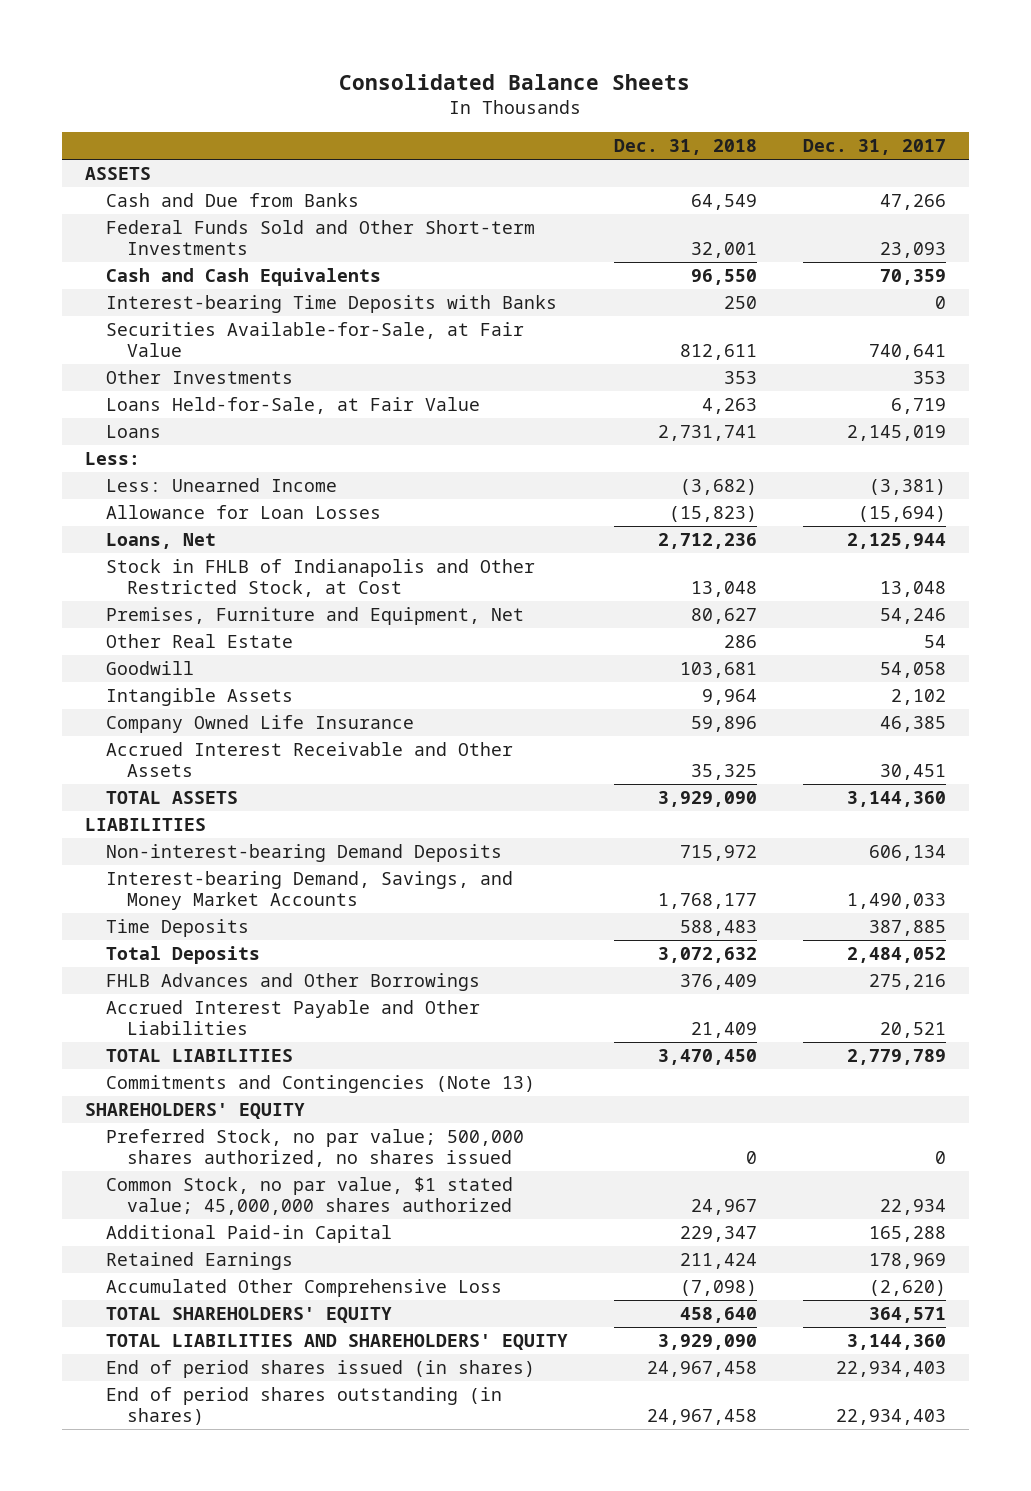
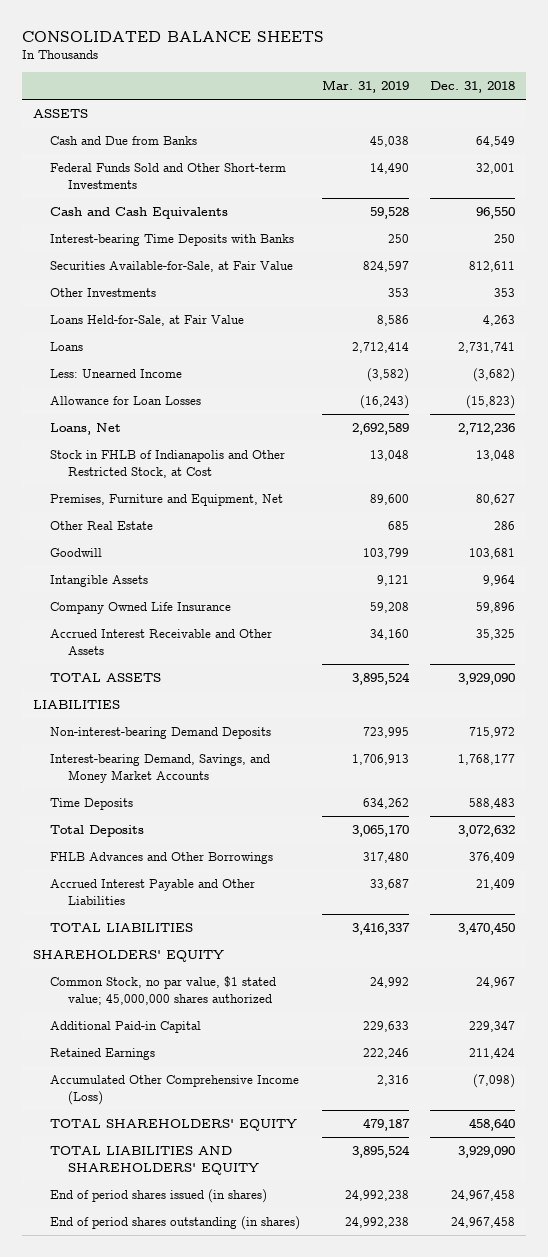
[339,73,691,90] Consolidated Balance Sheets -> [21,30,324,42] CONSOLIDATED BALANCE SHEETS
[802,139,946,156] Dec. 31, 2017 -> none
none -> [321,80,409,94] Mar. 31, 2019
[84,451,140,465] Less: -> none
[105,1074,535,1093] Commitments and Contingencies (Note 13) -> none
[105,1128,524,1167] Preferred Stock, no par value; 500,000 shares authorized, no shares issued -> none
[105,1278,502,1297] Accumulated Other Comprehensive Loss -> [50,1074,300,1105] Accumulated Other Comprehensive Income (Loss)

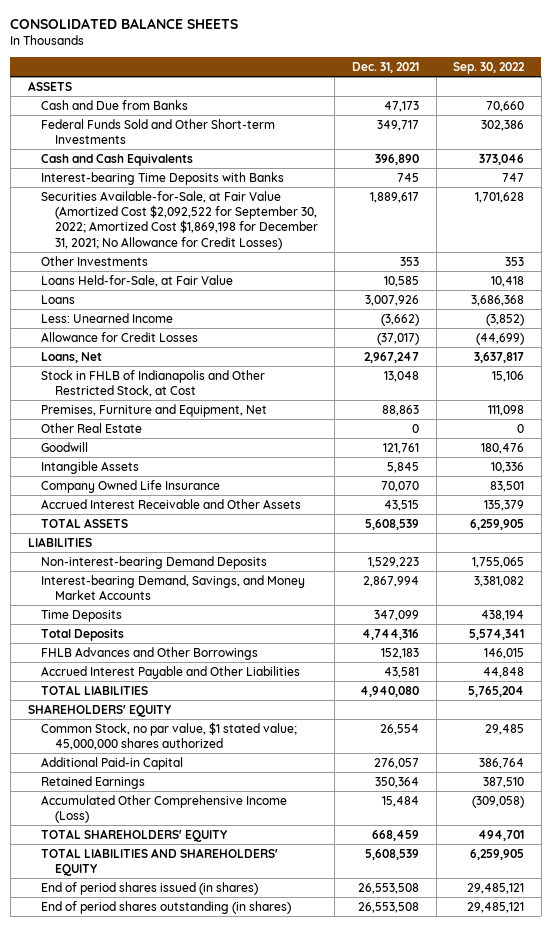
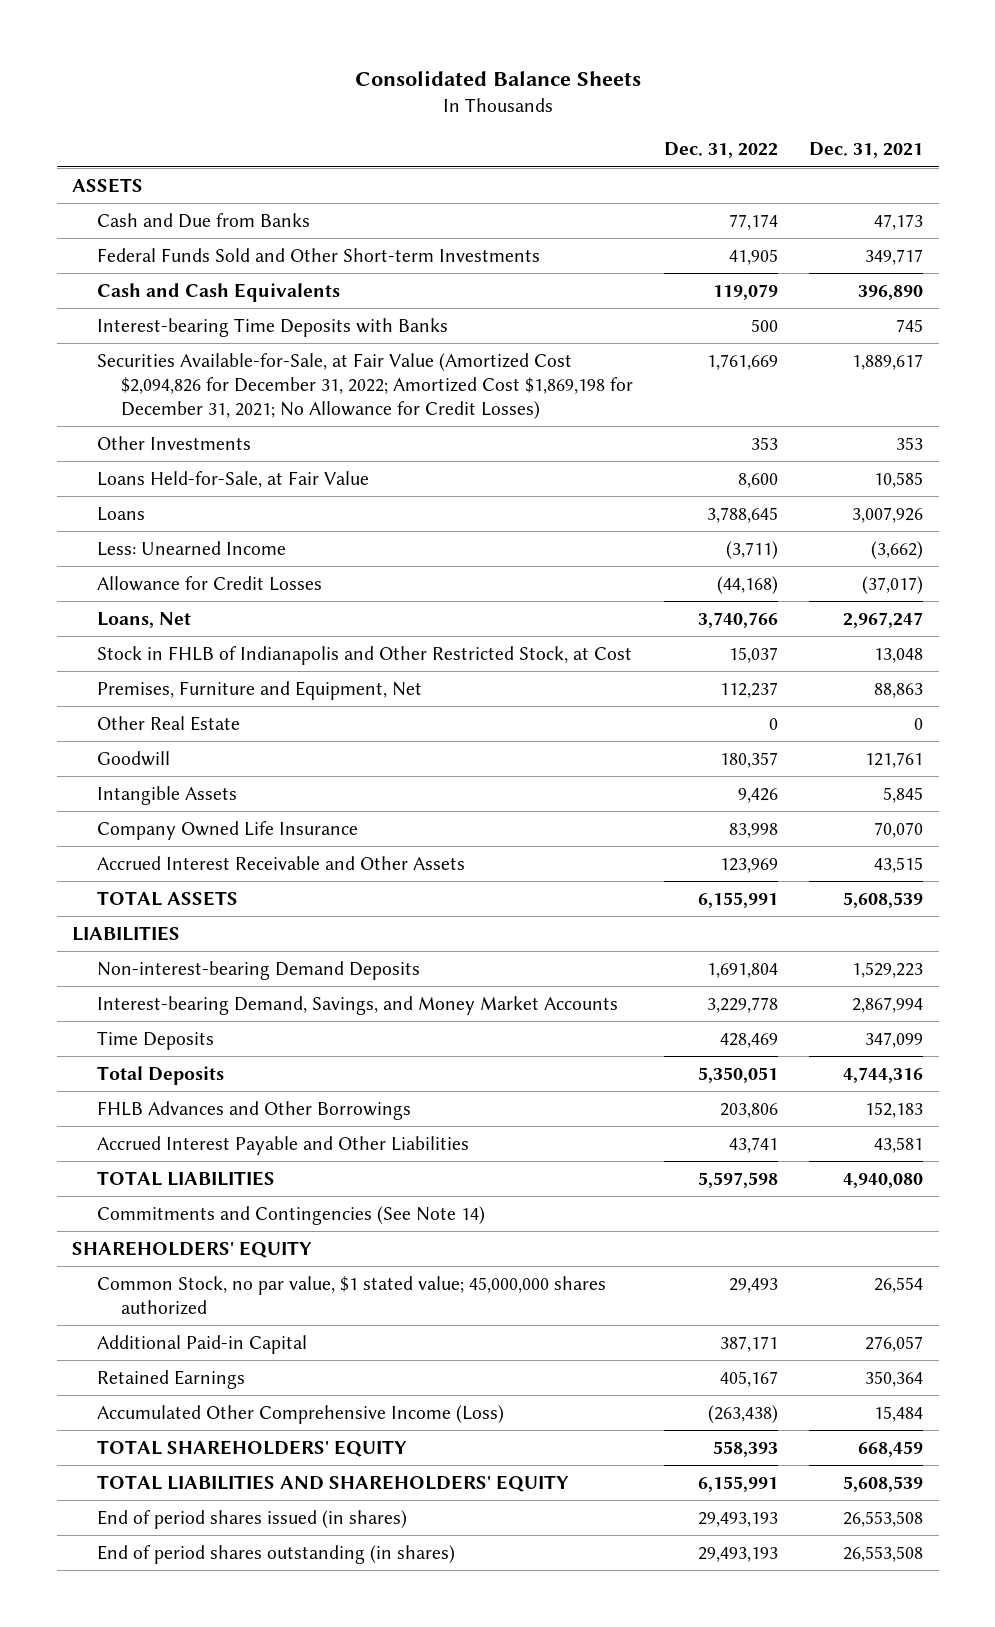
[10,17,239,29] CONSOLIDATED BALANCE SHEETS -> [354,70,641,87] Consolidated Balance Sheets
[453,61,526,74] Sep. 30, 2022 -> none
none -> [664,142,779,159] Dec. 31, 2022
[41,190,318,250] Securities Available-for-Sale, at Fair Value (Amortized Cost $2,092,522 for September 30, 2022; Amortized Cost $1,869,198 for December 31, 2021; No Allowance for Credit Losses) -> [96,352,633,419] Securities Available-for-Sale, at Fair Value (Amortized Cost $2,094,826 for December 31, 2022; Amortized Cost $1,869,198 for December 31, 2021; No Allowance for Credit Losses)
none -> [96,1205,485,1225] Commitments and Contingencies (See Note 14)

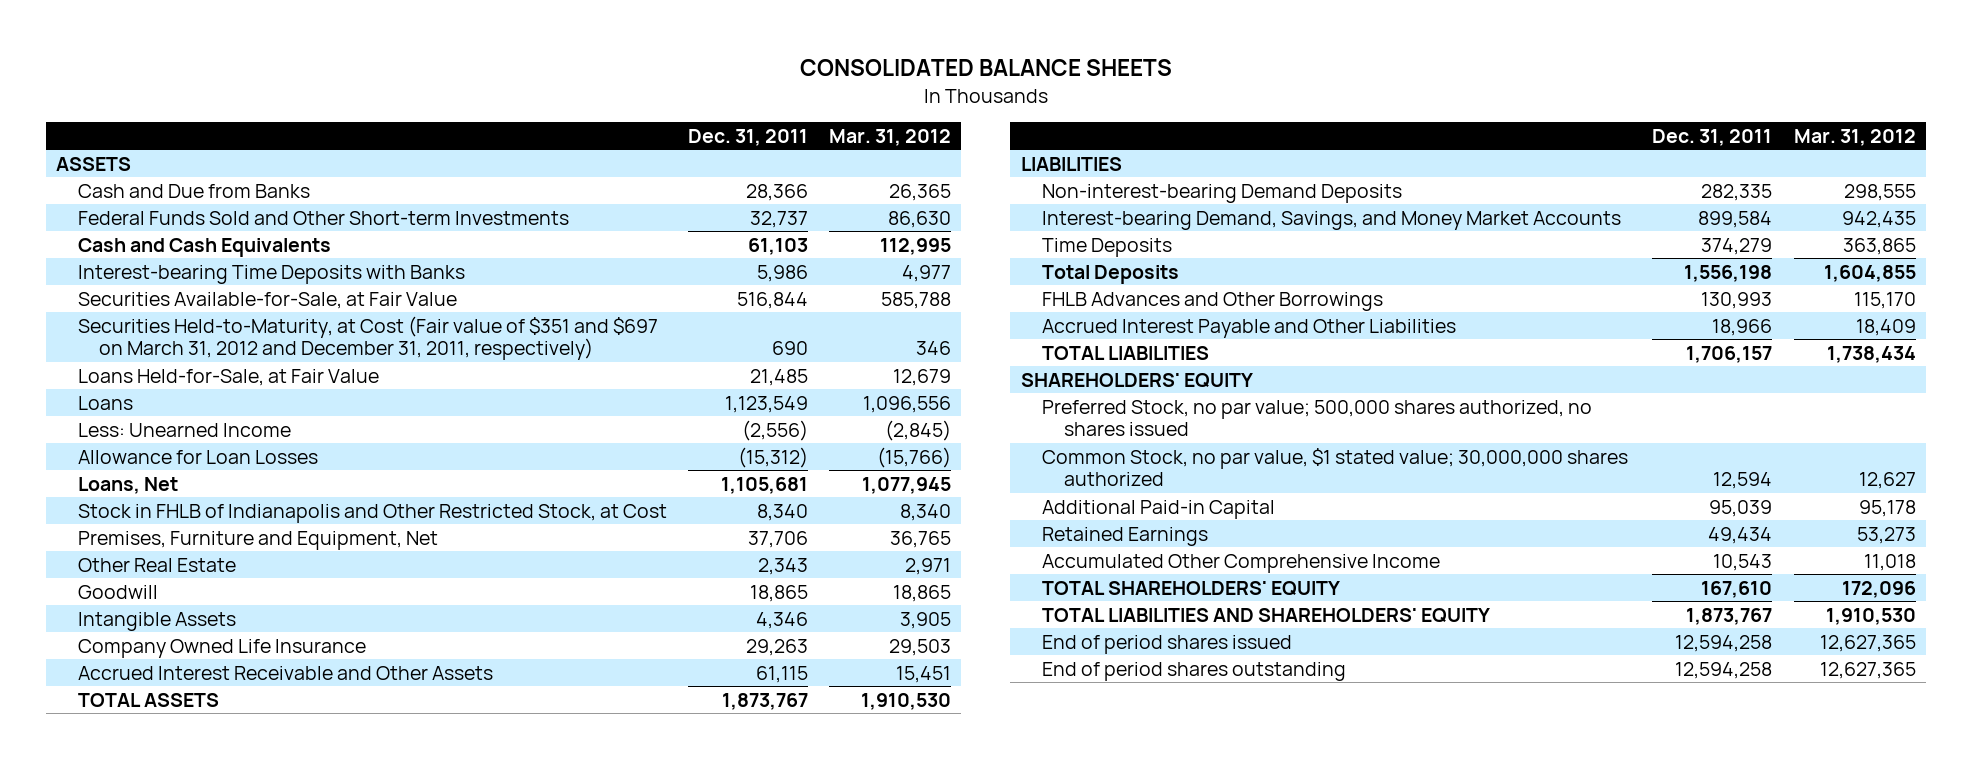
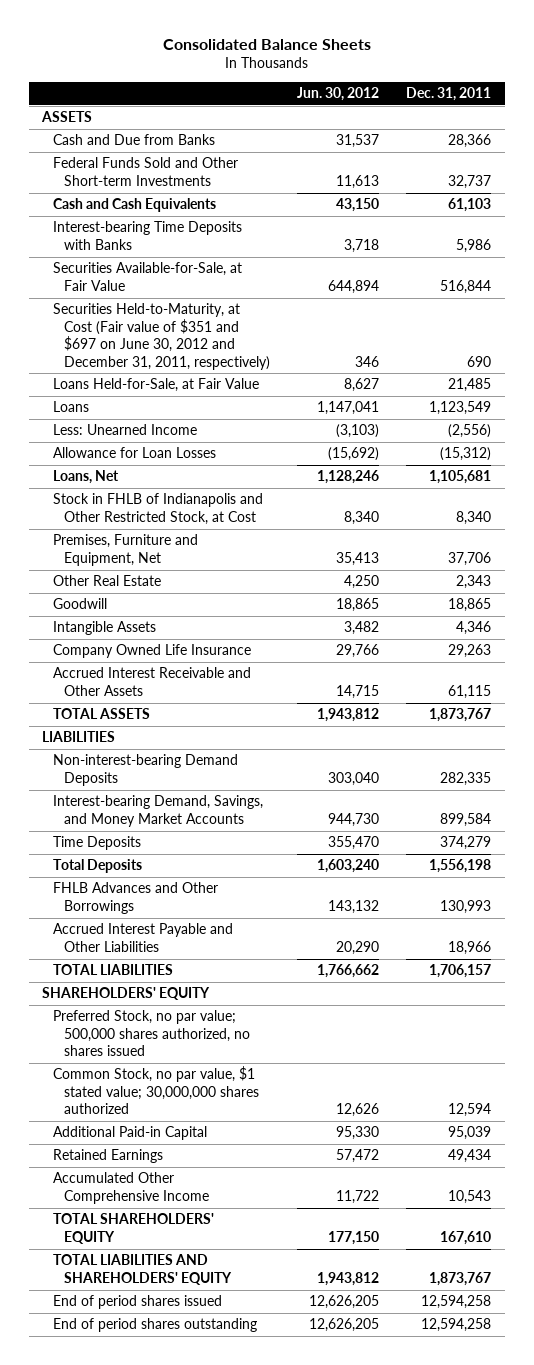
[799,59,1172,77] CONSOLIDATED BALANCE SHEETS -> [162,38,371,50] Consolidated Balance Sheets
[828,128,951,146] Mar. 31, 2012 -> none
none -> [296,86,379,101] Jun. 30, 2012
[77,315,658,361] Securities Held-to-Maturity, at Cost (Fair value of $351 and $697 on March 31, 2012 and December 31, 2011, respectively) -> [53,303,270,370] Securities Held-to-Maturity, at Cost (Fair value of $351 and $697 on June 30, 2012 and December 31, 2011, respectively)

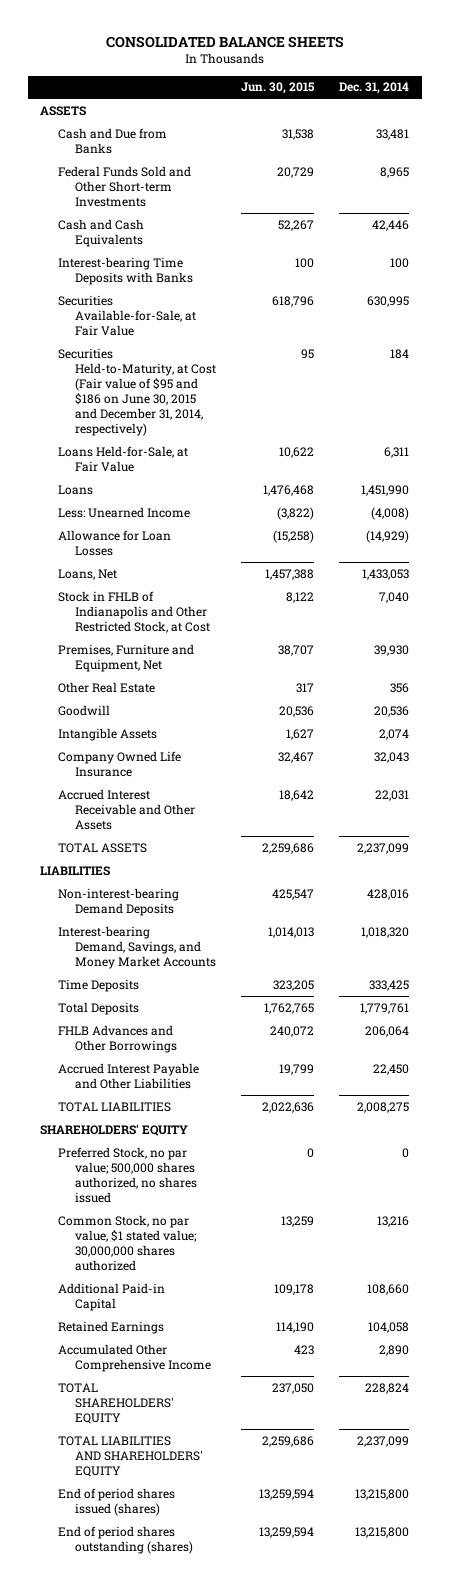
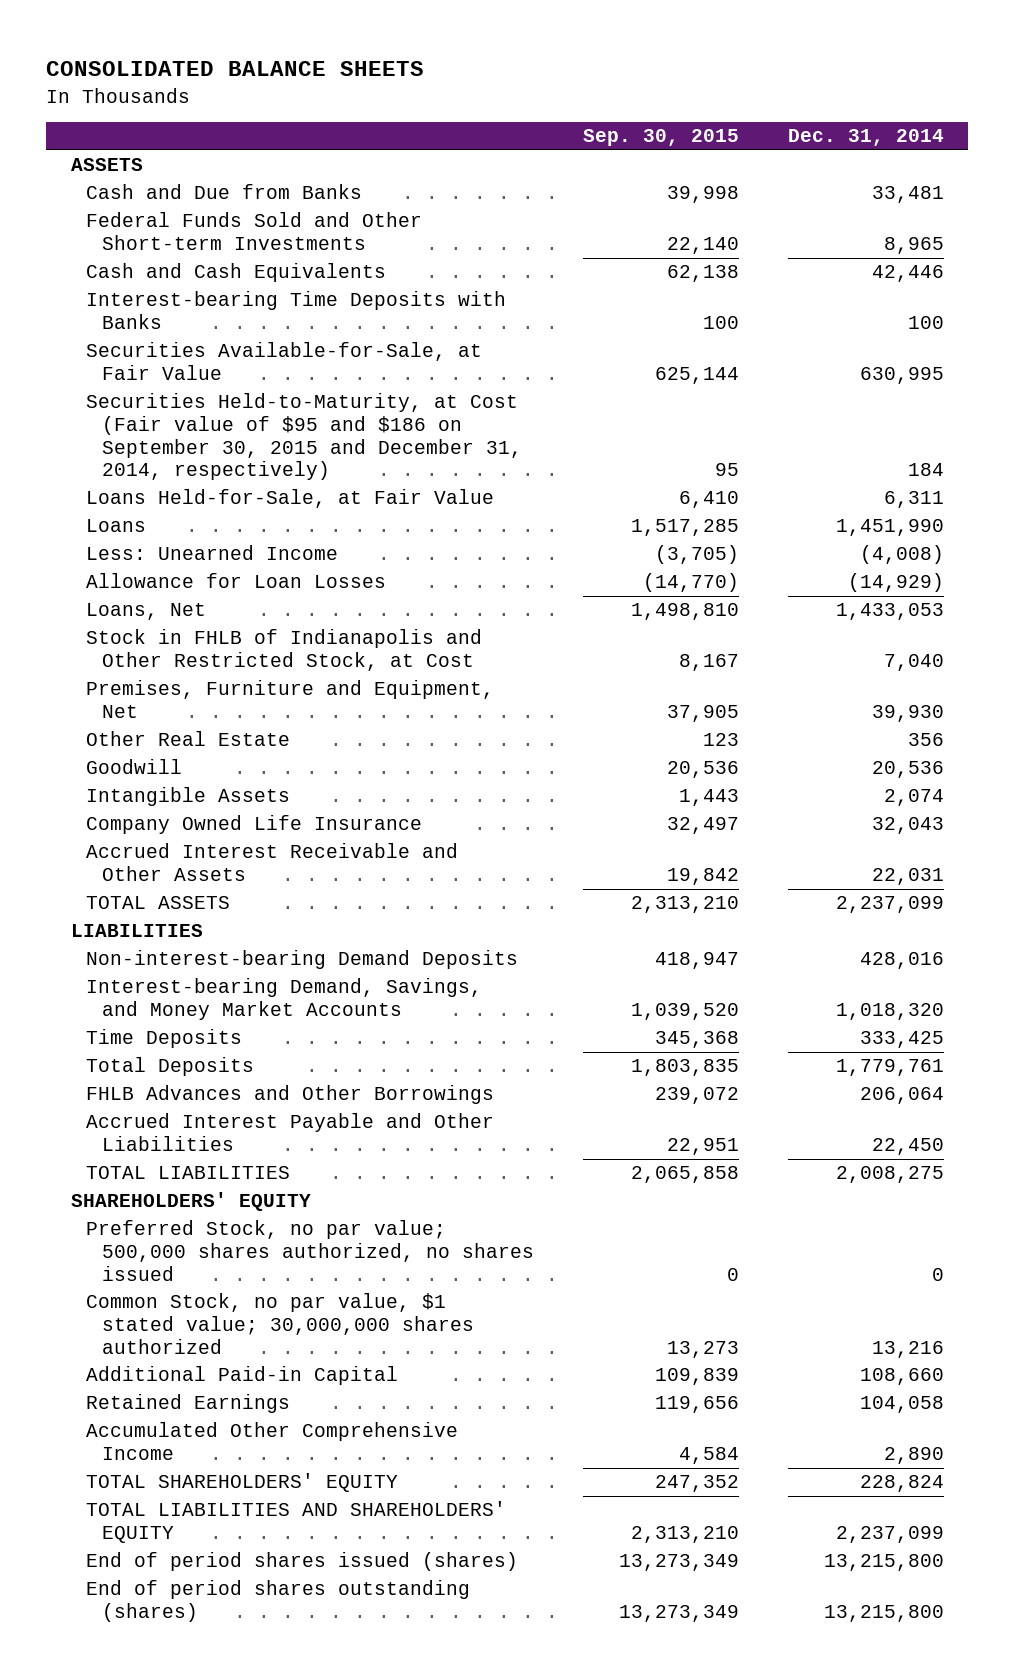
[241,82,316,95] Jun. 30, 2015 -> none
none -> [582,129,739,147] Sep. 30, 2015
[57,347,217,436] Securities Held-to-Maturity, at Cost (Fair value of $95 and $186 on June 30, 2015 and December 31, 2014, respectively) -> [86,393,522,481] Securities Held-to-Maturity, at Cost (Fair value of $95 and $186 on September 30, 2015 and December 31, 2014, respectively)

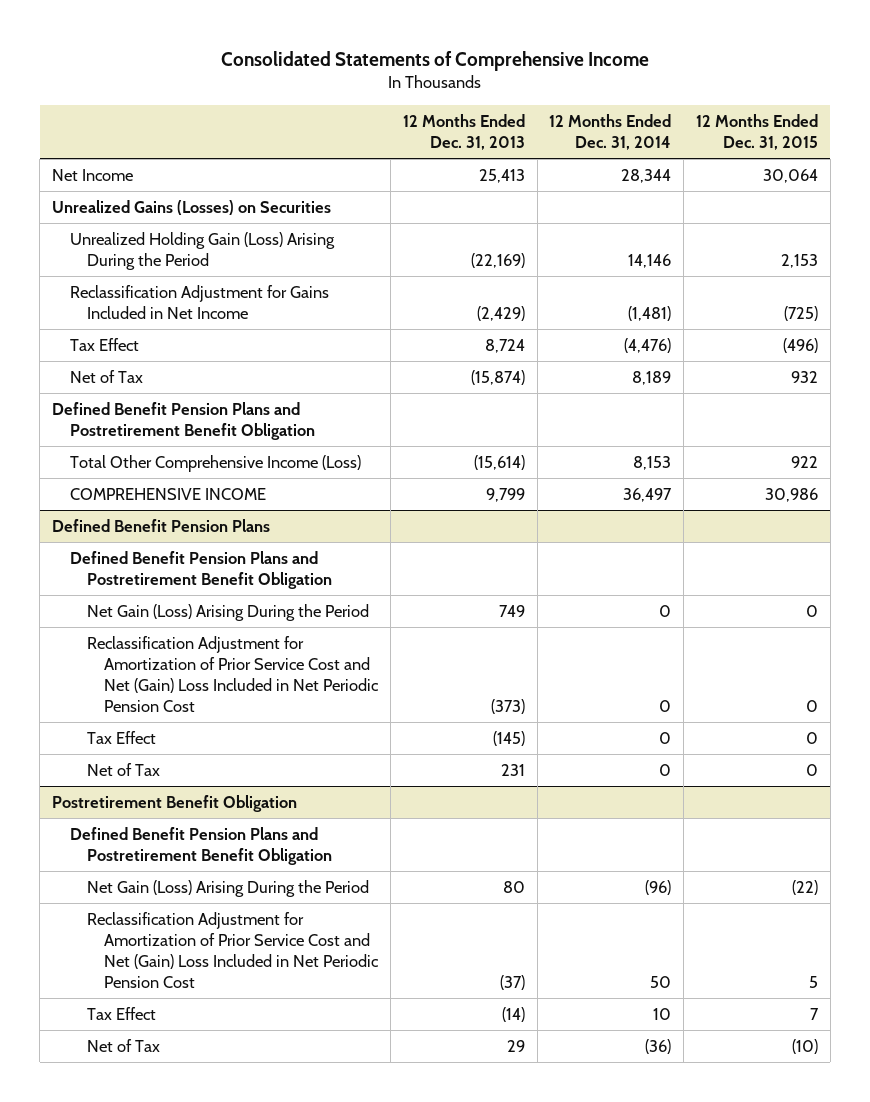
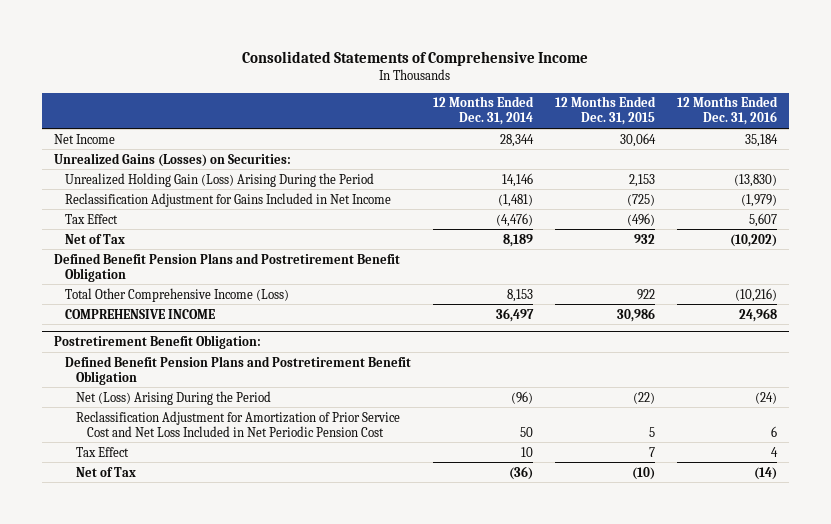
[402,113,525,150] 12 Months Ended Dec. 31, 2013 -> none
none -> [677,96,779,126] 12 Months Ended Dec. 31, 2016
[52,199,332,215] Unrealized Gains (Losses) on Securities -> [53,152,291,167] Unrealized Gains (Losses) on Securities:
[52,518,271,532] Defined Benefit Pension Plans -> none
[69,550,332,589] Defined Benefit Pension Plans and Postretirement Benefit Obligation -> none
[86,603,369,621] Net Gain (Loss) Arising During the Period -> none
[86,635,380,712] Reclassification Adjustment for Amortization of Prior Service Cost and Net (Gain) Loss Included in Net Periodic Pension Cost -> none
[86,730,156,744] Tax Effect -> none
[86,762,160,776] Net of Tax -> none
[52,794,298,812] Postretirement Benefit Obligation -> [53,335,261,350] Postretirement Benefit Obligation:
[86,879,369,897] Net Gain (Loss) Arising During the Period -> [76,390,272,405] Net (Loss) Arising During the Period
[86,911,380,988] Reclassification Adjustment for Amortization of Prior Service Cost and Net (Gain) Loss Included in Net Periodic Pension Cost -> [76,410,401,437] Reclassification Adjustment for Amortization of Prior Service Cost and Net Loss Included in Net Periodic Pension Cost

